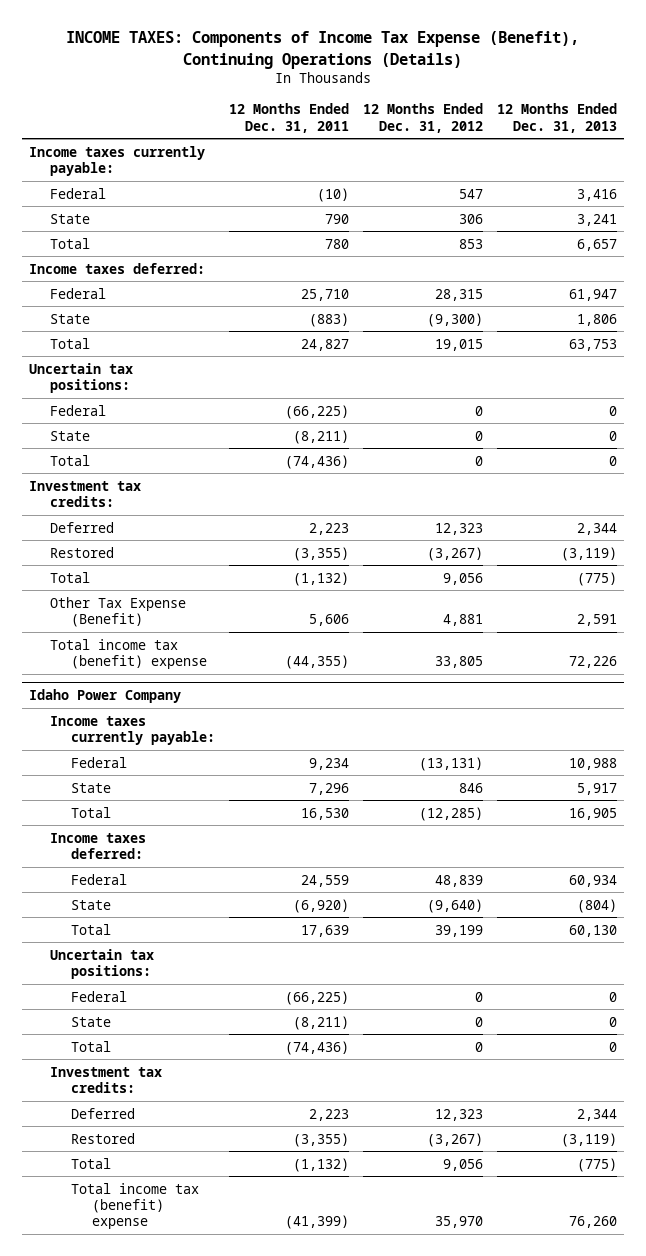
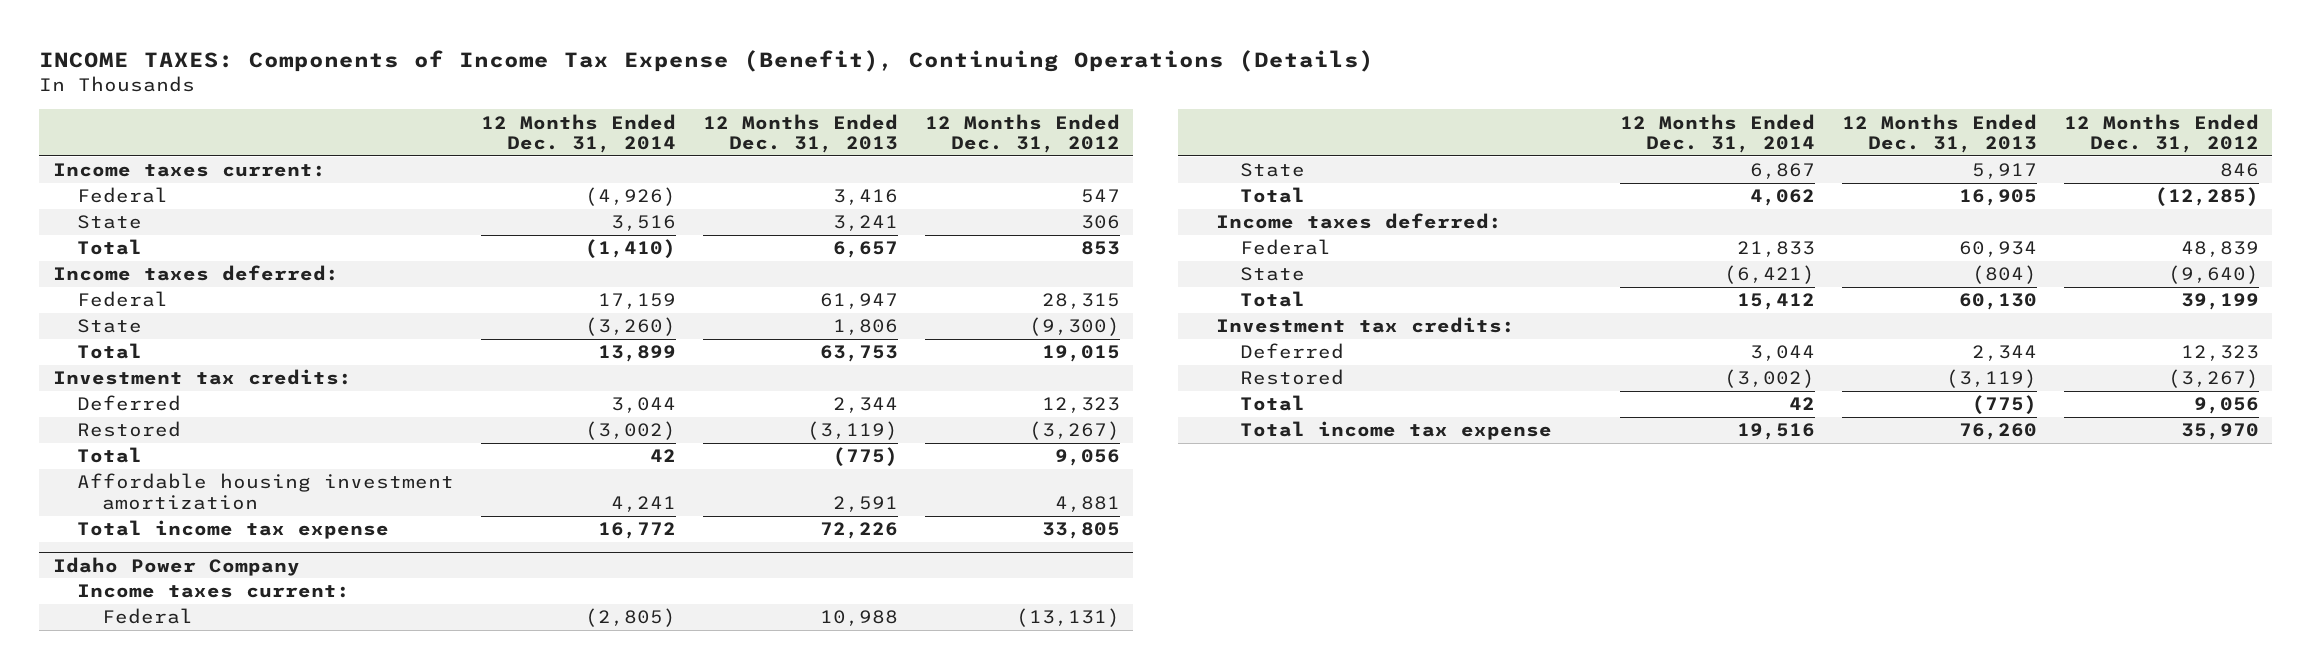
[228,103,349,133] 12 Months Ended Dec. 31, 2011 -> none
none -> [481,113,677,154] 12 Months Ended Dec. 31, 2014
[29,145,206,176] Income taxes currently payable: -> [52,163,326,178] Income taxes current:
[29,362,134,393] Uncertain tax positions: -> none
[49,404,106,416] Federal -> none
[49,430,90,441] State -> none
[49,454,90,466] Total -> none
[49,596,186,627] Other Tax Expense (Benefit) -> [77,473,455,510] Affordable housing investment amortization
[49,638,207,669] Total income tax (benefit) expense -> [77,520,390,540] Total income tax expense
[49,715,215,745] Income taxes currently payable: -> [77,584,351,599] Income taxes current:
[49,948,154,979] Uncertain tax positions: -> none
[70,990,127,1002] Federal -> none
[70,1016,111,1027] State -> none
[70,1040,111,1052] Total -> none
[70,1182,199,1230] Total income tax (benefit) expense -> [1240,421,1553,441] Total income tax expense

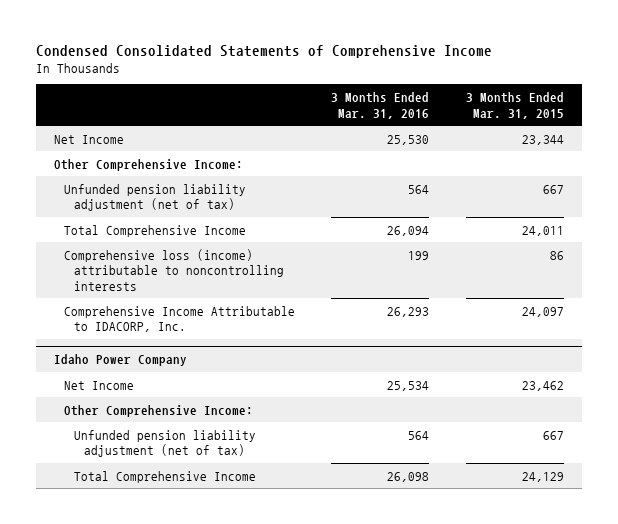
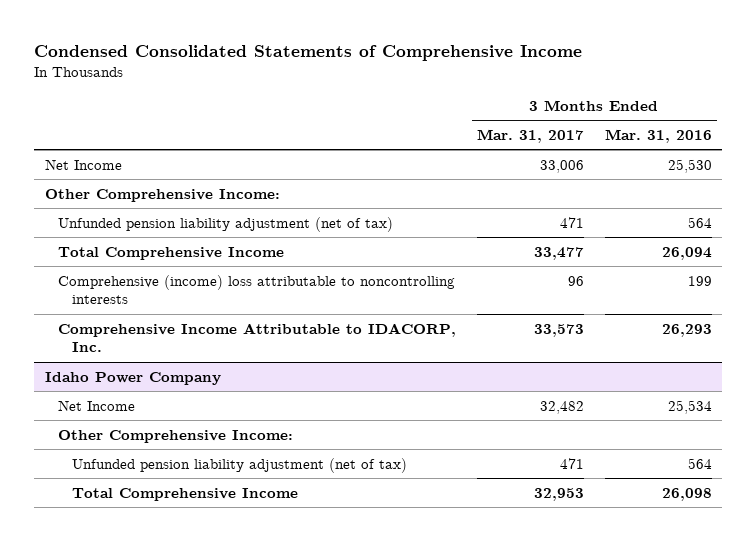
[466,92,565,119] 3 Months Ended Mar. 31, 2015 -> none
none -> [477,128,585,143] Mar. 31, 2017
[63,248,284,291] Comprehensive loss (income) attributable to noncontrolling interests -> [58,274,456,305] Comprehensive (income) loss attributable to noncontrolling interests

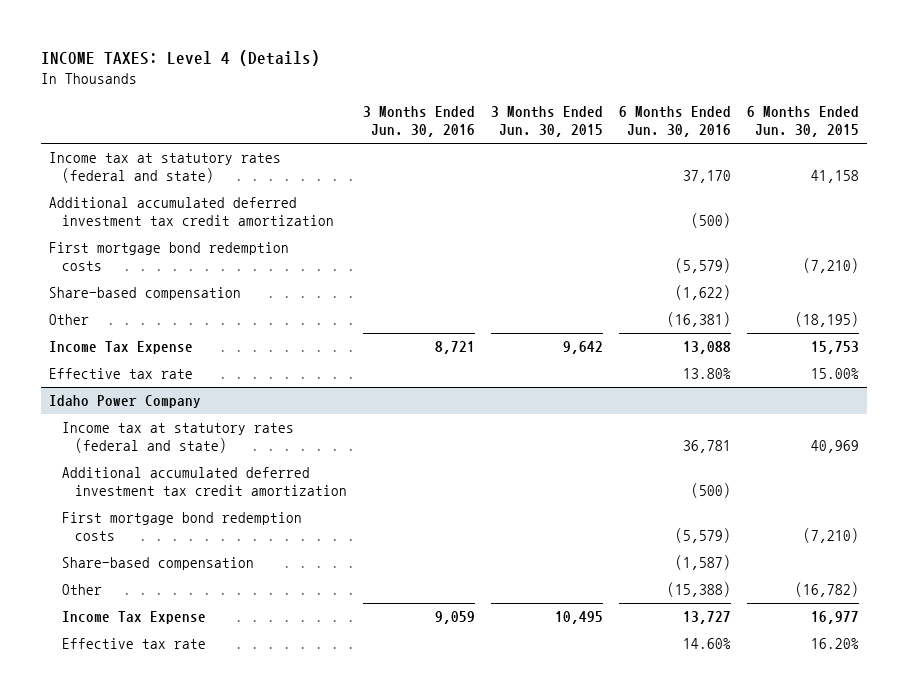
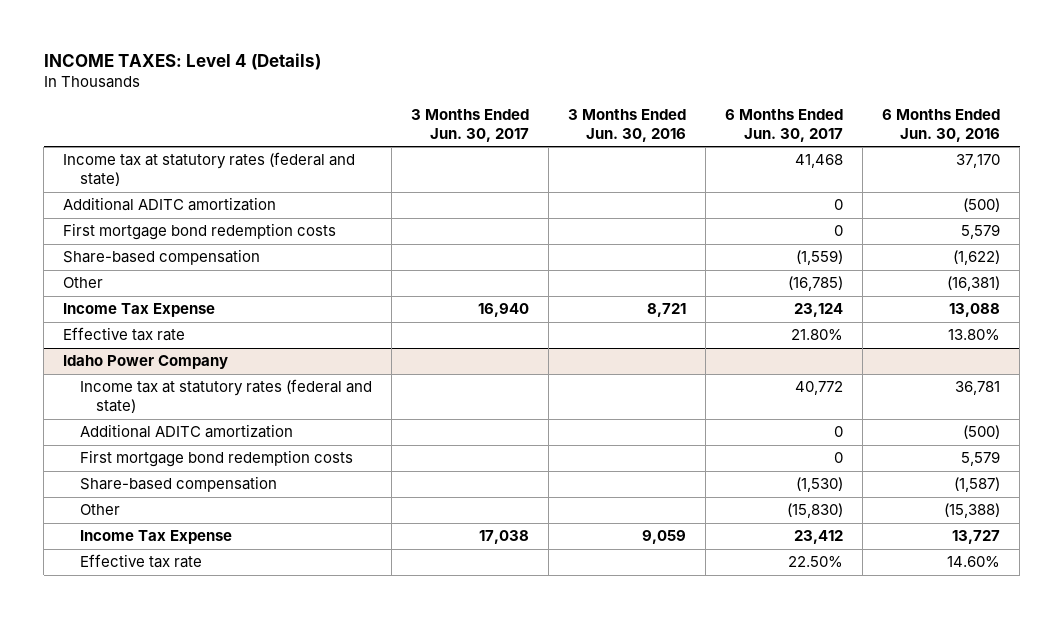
[490,106,603,138] 3 Months Ended Jun. 30, 2015 -> none
[746,106,859,138] 6 Months Ended Jun. 30, 2015 -> none
none -> [410,108,529,142] 3 Months Ended Jun. 30, 2017
none -> [725,108,844,142] 6 Months Ended Jun. 30, 2017
[48,197,334,227] Additional accumulated deferred investment tax credit amortization -> [63,197,277,212] Additional ADITC amortization
[674,258,731,274] (5,579) -> [961,224,1001,240] 5,579
[61,467,347,497] Additional accumulated deferred investment tax credit amortization -> [79,424,293,439] Additional ADITC amortization
[674,528,731,544] (5,579) -> [961,451,1001,467] 5,579

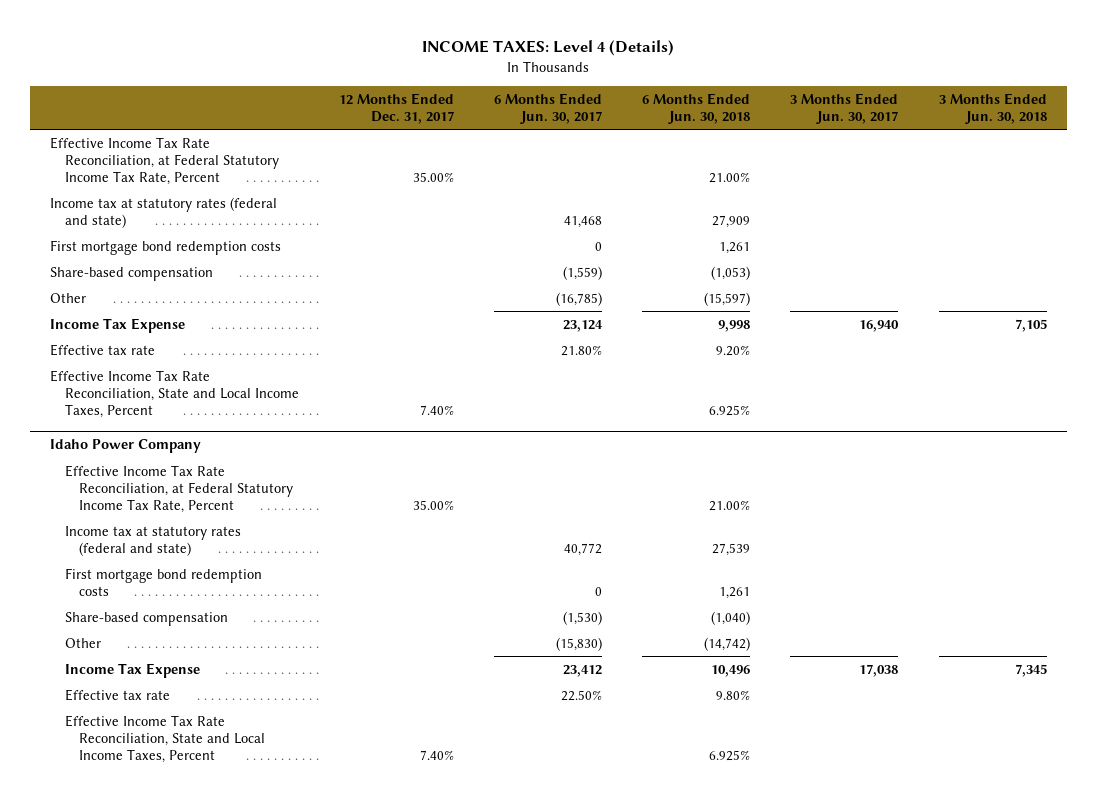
[567,108,686,142] 3 Months Ended Jun. 30, 2016 -> none
[882,108,1001,142] 6 Months Ended Jun. 30, 2016 -> none
none -> [338,92,454,124] 12 Months Ended Dec. 31, 2017
none -> [642,92,751,124] 6 Months Ended Jun. 30, 2018
none -> [938,92,1047,124] 3 Months Ended Jun. 30, 2018
none -> [50,136,279,185] Effective Income Tax Rate Reconciliation, at Federal Statutory Income Tax Rate, Percent
[63,197,277,212] Additional ADITC amortization -> none
none -> [50,369,299,418] Effective Income Tax Rate Reconciliation, State and Local Income Taxes, Percent
none -> [64,464,294,513] Effective Income Tax Rate Reconciliation, at Federal Statutory Income Tax Rate, Percent
[79,424,293,439] Additional ADITC amortization -> none
none -> [64,714,266,763] Effective Income Tax Rate Reconciliation, State and Local Income Taxes, Percent

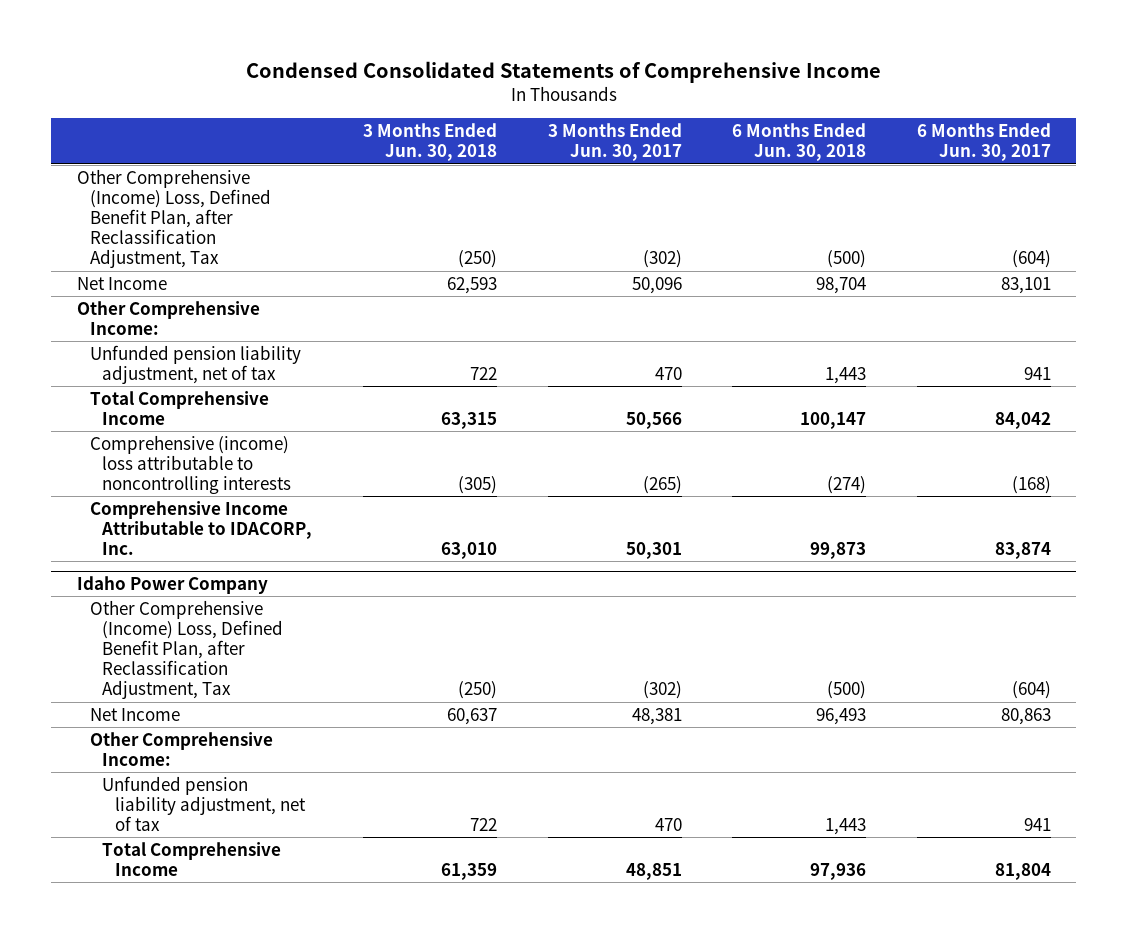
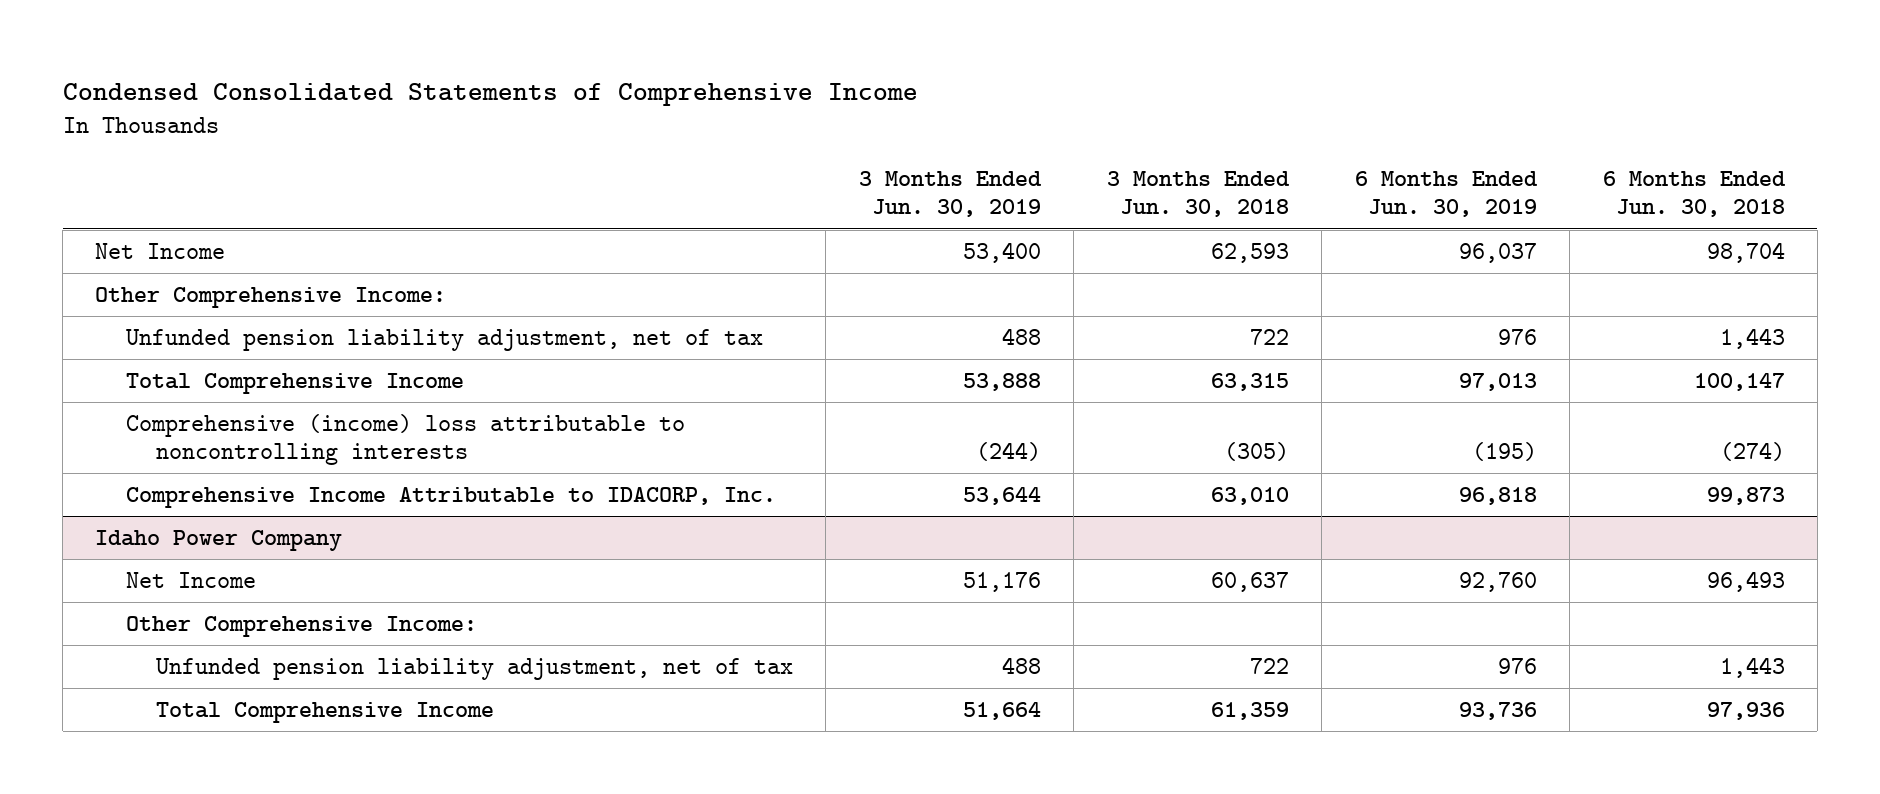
[547,123,682,162] 3 Months Ended Jun. 30, 2017 -> none
[917,123,1052,162] 6 Months Ended Jun. 30, 2017 -> none
none -> [858,171,1042,218] 3 Months Ended Jun. 30, 2019
none -> [1354,171,1538,218] 6 Months Ended Jun. 30, 2019
[76,168,271,269] Other Comprehensive (Income) Loss, Defined Benefit Plan, after Reclassification Adjustment, Tax -> none
[89,599,284,700] Other Comprehensive (Income) Loss, Defined Benefit Plan, after Reclassification Adjustment, Tax -> none

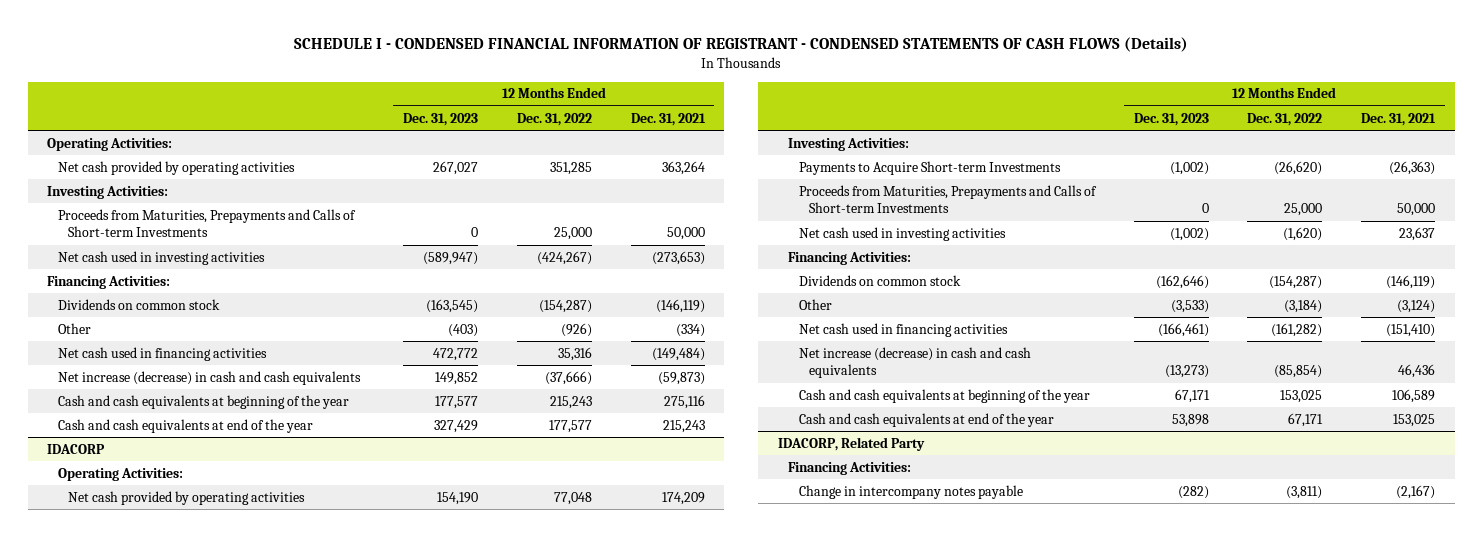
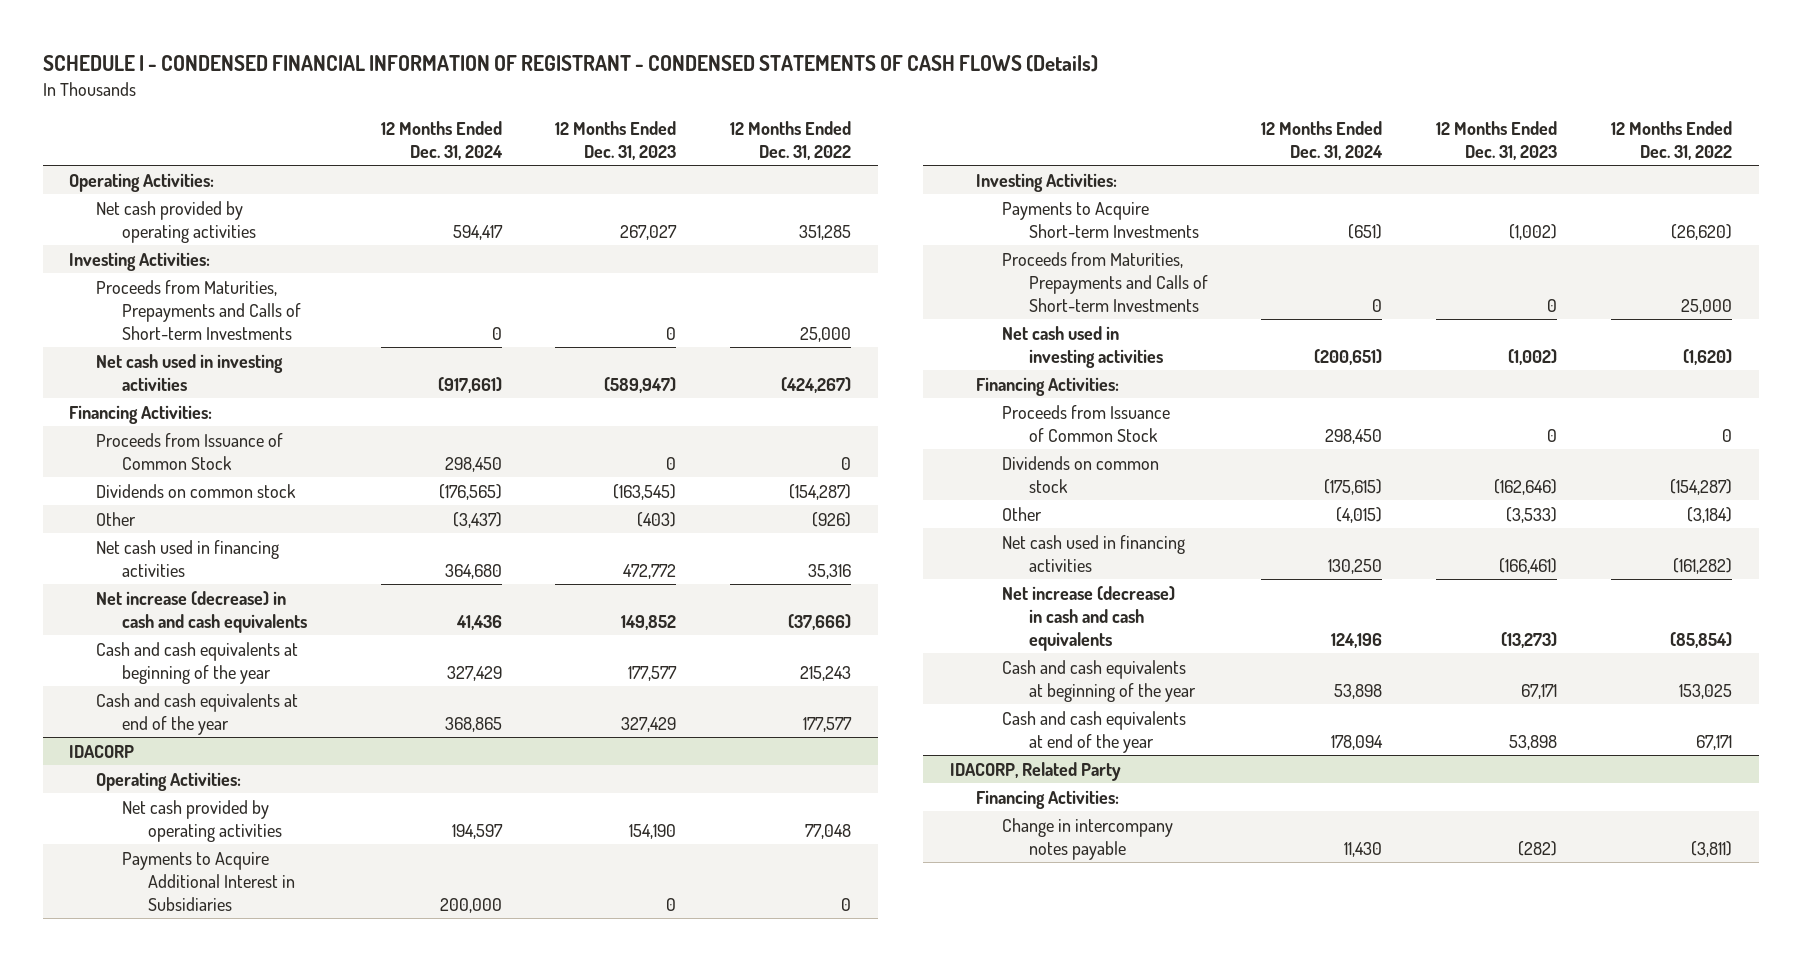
[630,112,706,126] Dec. 31, 2021 -> none
none -> [380,120,503,160] 12 Months Ended Dec. 31, 2024
none -> [95,432,283,470] Proceeds from Issuance of Common Stock
none -> [121,851,295,911] Payments to Acquire Additional Interest in Subsidiaries
none -> [1002,404,1171,442] Proceeds from Issuance of Common Stock

